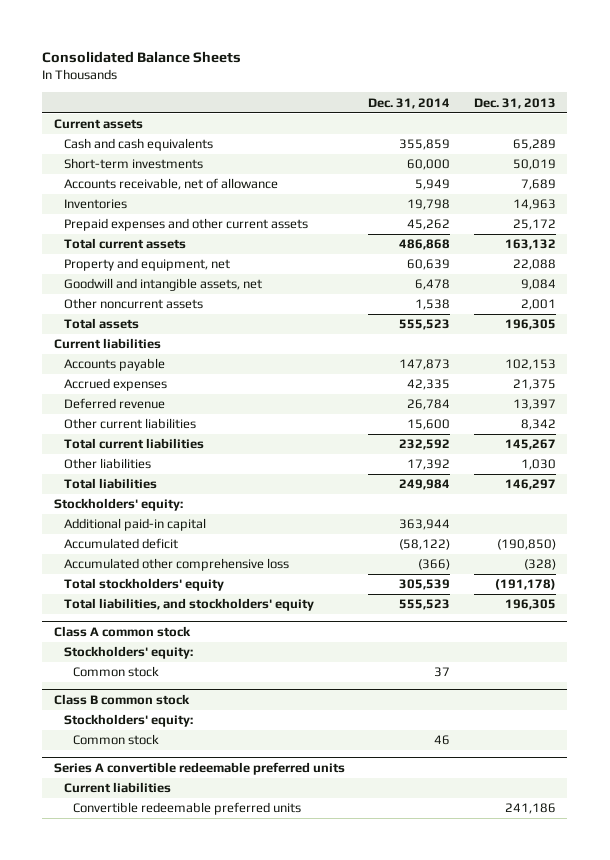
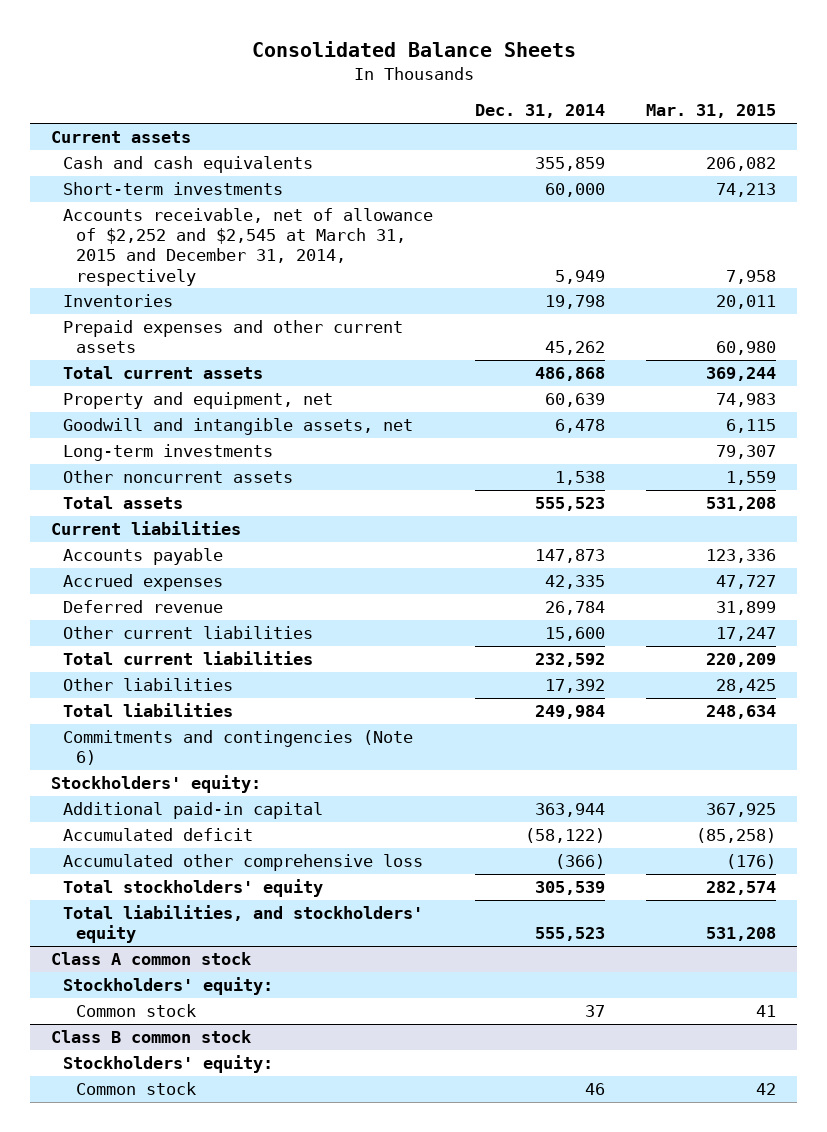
[473,97,556,109] Dec. 31, 2013 -> none
none -> [646,104,777,119] Mar. 31, 2015
[63,178,278,191] Accounts receivable, net of allowance -> [63,208,434,286] Accounts receivable, net of allowance of $2,252 and $2,545 at March 31, 2015 and December 31, 2014, respectively
none -> [63,444,274,462] Long-term investments
none -> [63,730,414,766] Commitments and contingencies (Note 6)
[53,762,345,776] Series A convertible redeemable preferred units -> none
[63,782,171,794] Current liabilities -> none
[73,802,302,816] Convertible redeemable preferred units -> none

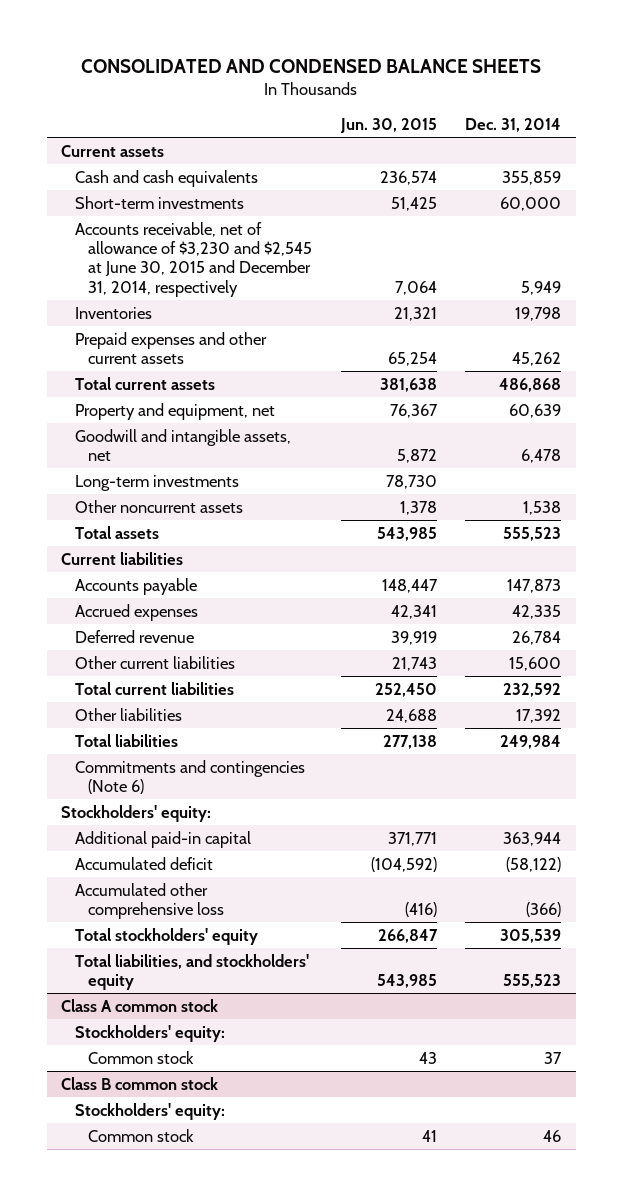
[251,40,576,57] Consolidated Balance Sheets -> [81,58,542,73] CONSOLIDATED AND CONDENSED BALANCE SHEETS
[646,104,777,119] Mar. 31, 2015 -> none
none -> [339,118,437,134] Jun. 30, 2015
[63,208,434,286] Accounts receivable, net of allowance of $2,252 and $2,545 at March 31, 2015 and December 31, 2014, respectively -> [74,221,313,297] Accounts receivable, net of allowance of $3,230 and $2,545 at June 30, 2015 and December 31, 2014, respectively

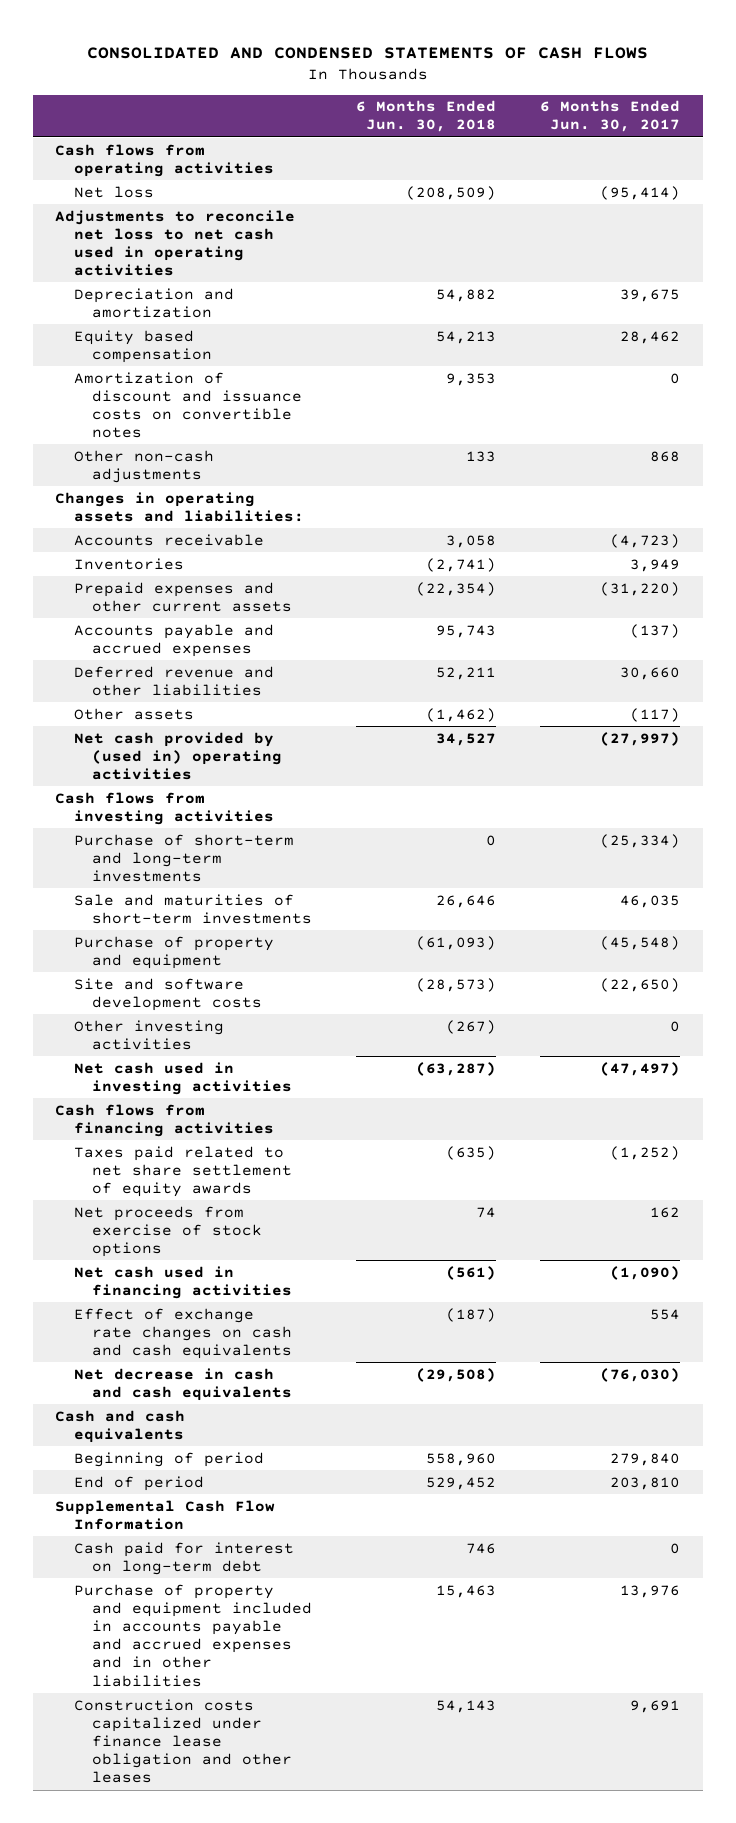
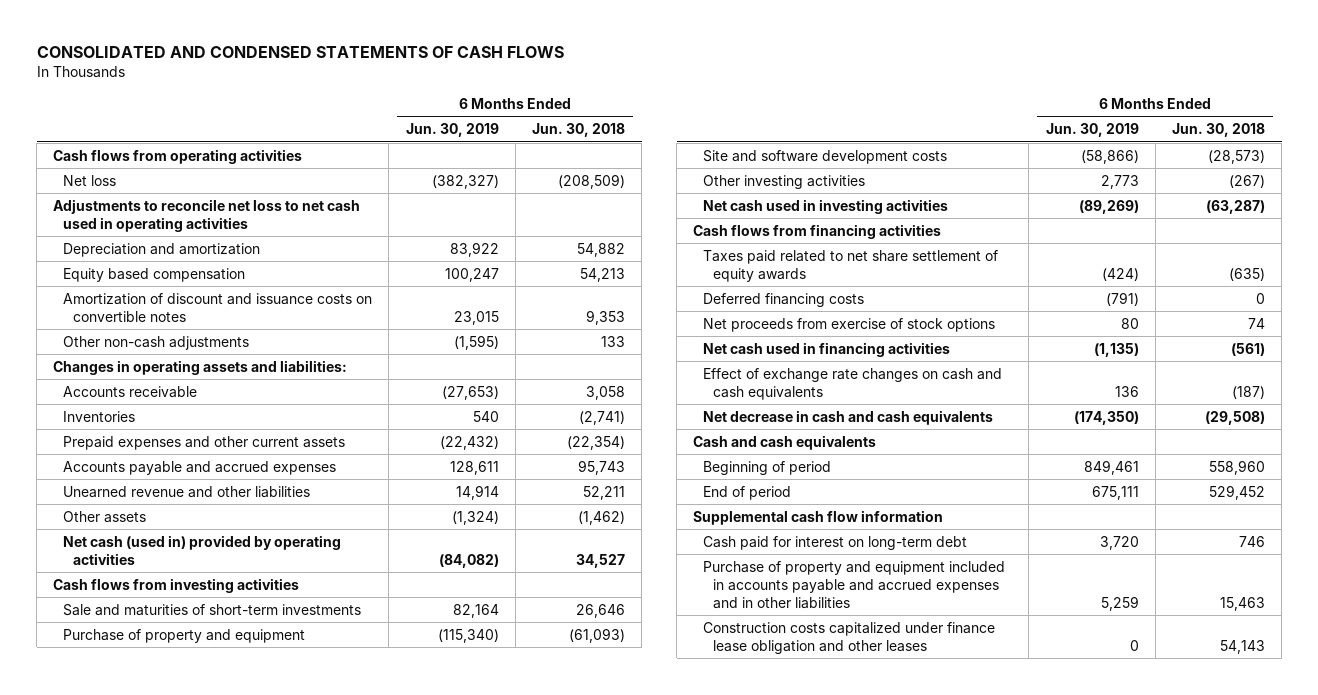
[540,100,681,133] 6 Months Ended Jun. 30, 2017 -> none
none -> [405,123,499,138] Jun. 30, 2019
[73,665,274,696] Deferred revenue and other liabilities -> [63,485,311,498] Unearned revenue and other liabilities
[73,731,283,780] Net cash provided by (used in) operating activities -> [63,534,342,565] Net cash (used in) provided by operating activities
[73,833,294,882] Purchase of short-term and long-term investments -> none
none -> [703,292,865,307] Deferred financing costs
[55,1499,276,1530] Supplemental Cash Flow Information -> [693,509,944,525] Supplemental cash flow information

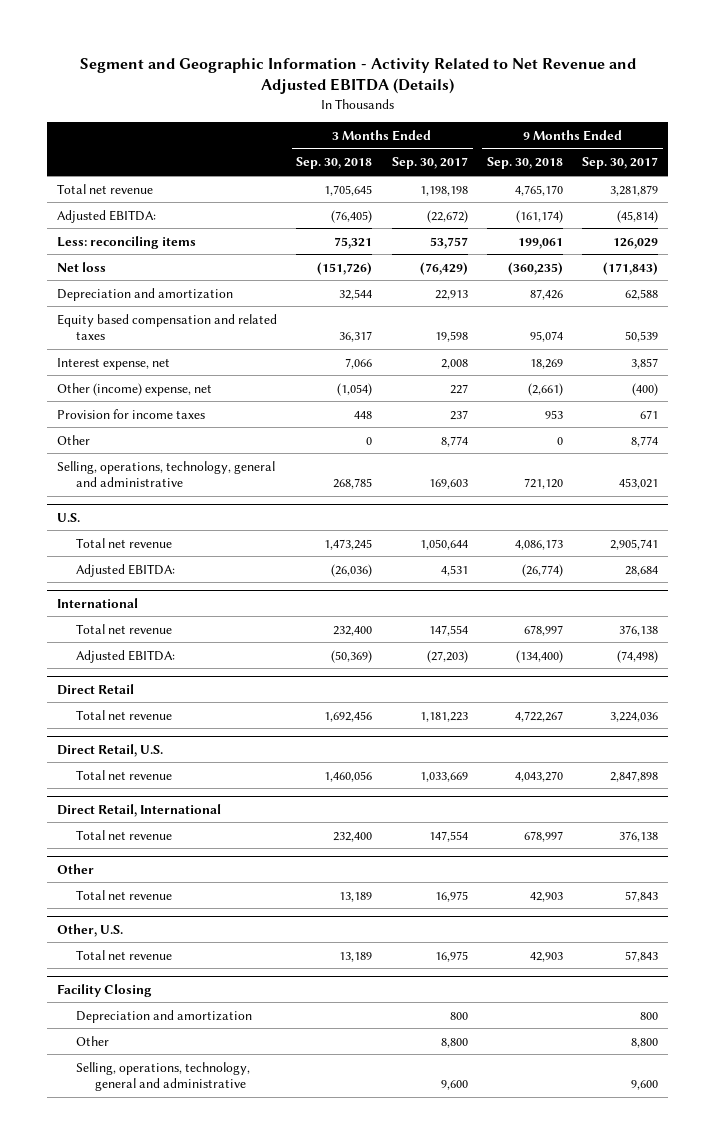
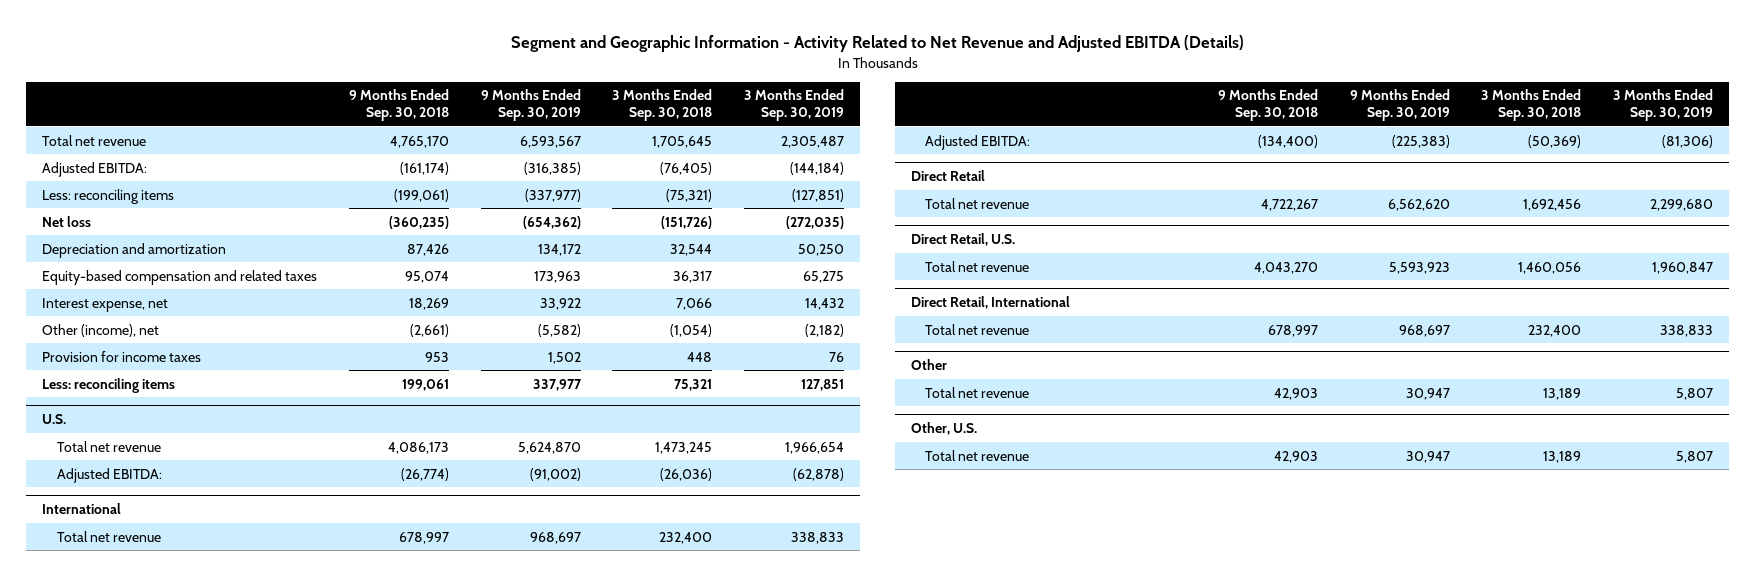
[391,157,468,170] Sep. 30, 2017 -> none
[582,157,659,170] Sep. 30, 2017 -> none
none -> [480,89,581,122] 9 Months Ended Sep. 30, 2019
none -> [744,89,845,122] 3 Months Ended Sep. 30, 2019
none -> [42,188,175,204] Less: reconciling items
[57,313,278,340] Equity based compensation and related taxes -> [42,269,318,285] Equity-based compensation and related taxes
[57,382,213,396] Other (income) expense, net -> [42,323,160,337] Other (income), net
[57,434,91,445] Other -> none
[57,460,276,487] Selling, operations, technology, general and administrative -> none
[57,235,197,249] Less: reconciling items -> [42,377,176,393] Less: reconciling items
[57,983,153,997] Facility Closing -> none
[76,1009,253,1023] Depreciation and amortization -> none
[76,1035,110,1046] Other -> none
[76,1061,251,1091] Selling, operations, technology, general and administrative -> none

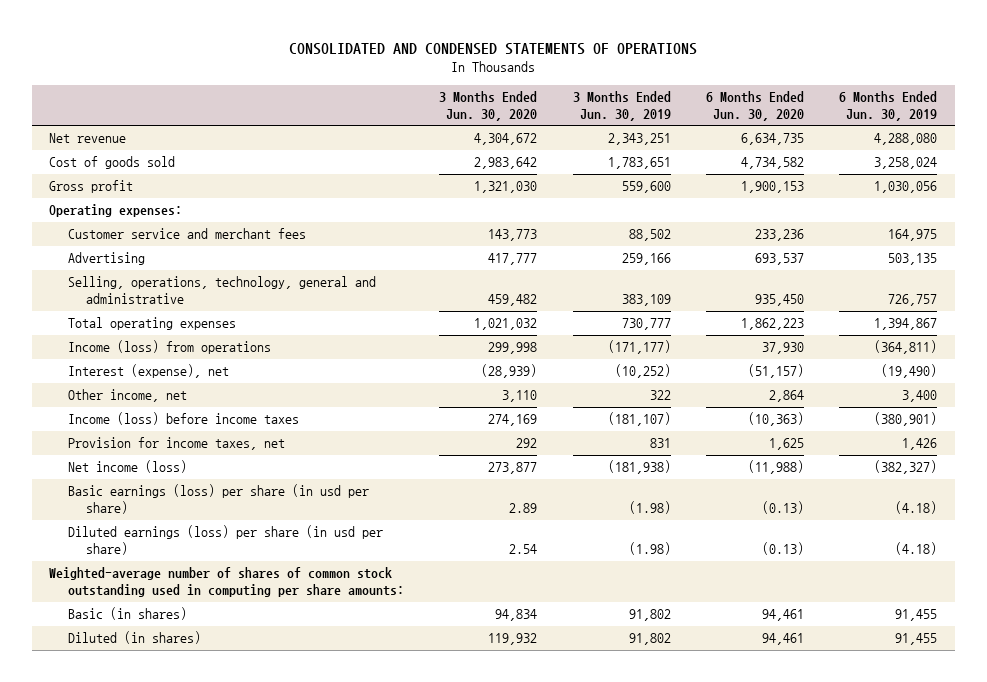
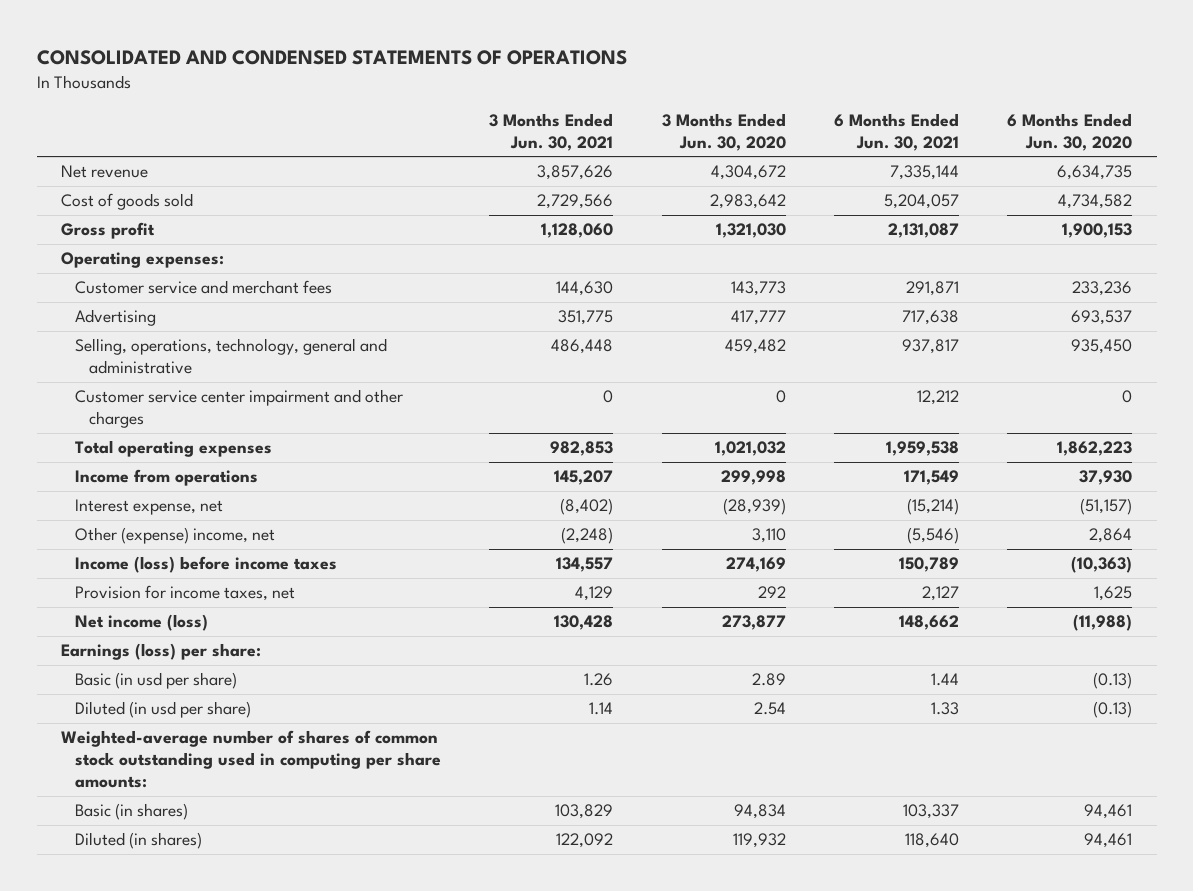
[572,90,671,121] 3 Months Ended Jun. 30, 2019 -> none
[839,90,938,121] 6 Months Ended Jun. 30, 2019 -> none
none -> [489,112,614,151] 3 Months Ended Jun. 30, 2021
none -> [833,112,959,151] 6 Months Ended Jun. 30, 2021
none -> [74,389,403,429] Customer service center impairment and other charges
[67,340,271,355] Income (loss) from operations -> [74,469,258,487] Income from operations
[67,364,229,379] Interest (expense), net -> [74,499,223,516] Interest expense, net
[67,389,187,403] Other income, net -> [74,527,275,545] Other (expense) income, net
none -> [60,643,261,661] Earnings (loss) per share:
[67,484,369,515] Basic earnings (loss) per share (in usd per share) -> [74,672,237,690] Basic (in usd per share)
[67,525,383,556] Diluted earnings (loss) per share (in usd per share) -> [74,701,251,719] Diluted (in usd per share)

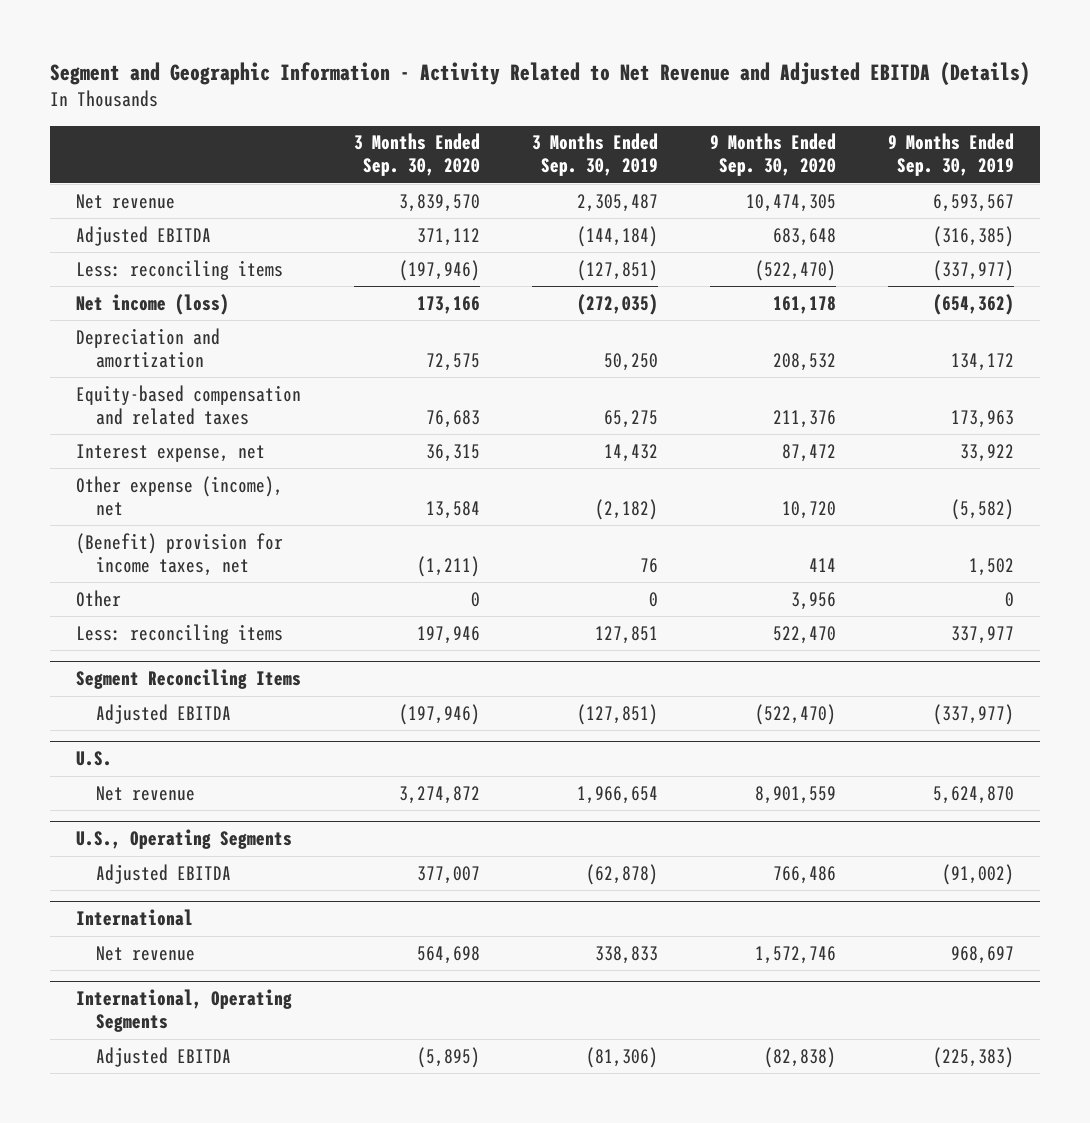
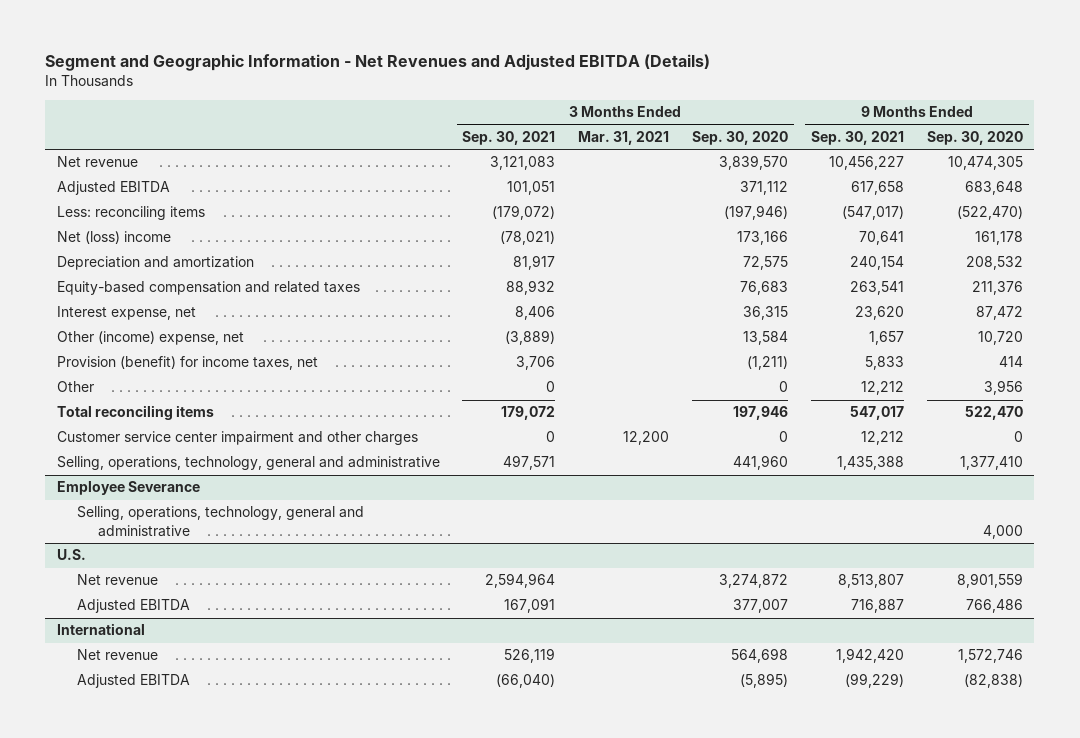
[50,62,1031,87] Segment and Geographic Information - Activity Related to Net Revenue and Adjusted EBITDA (Details) -> [45,53,711,71] Segment and Geographic Information - Net Revenues and Adjusted EBITDA (Details)
[531,133,658,177] 3 Months Ended Sep. 30, 2019 -> none
[887,133,1014,177] 9 Months Ended Sep. 30, 2019 -> none
none -> [462,130,556,145] Sep. 30, 2021
none -> [578,130,670,145] Mar. 31, 2021
none -> [811,130,905,145] Sep. 30, 2021
[76,293,230,315] Net income (loss) -> [56,231,171,245] Net (loss) income
[76,475,284,516] Other expense (income), net -> [56,331,244,346] Other (income) expense, net
[76,532,284,576] (Benefit) provision for income taxes, net -> [56,356,318,371] Provision (benefit) for income taxes, net
[76,669,302,690] Segment Reconciling Items -> none
[95,703,231,724] Adjusted EBITDA -> none
[76,623,284,644] Less: reconciling items -> [56,405,214,421] Total reconciling items
none -> [56,431,418,446] Customer service center impairment and other charges
none -> [56,456,440,471] Selling, operations, technology, general and administrative
none -> [56,481,200,496] Employee Severance
none -> [77,506,365,537] Selling, operations, technology, general and administrative
[76,829,293,850] U.S., Operating Segments -> none
[76,989,293,1033] International, Operating Segments -> none

